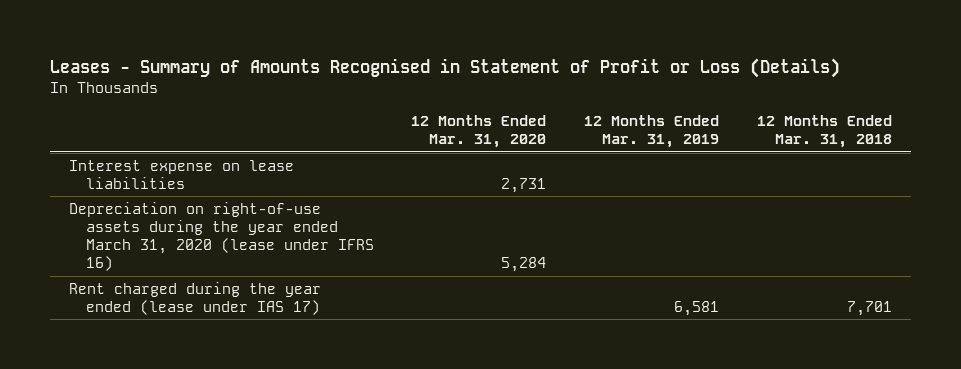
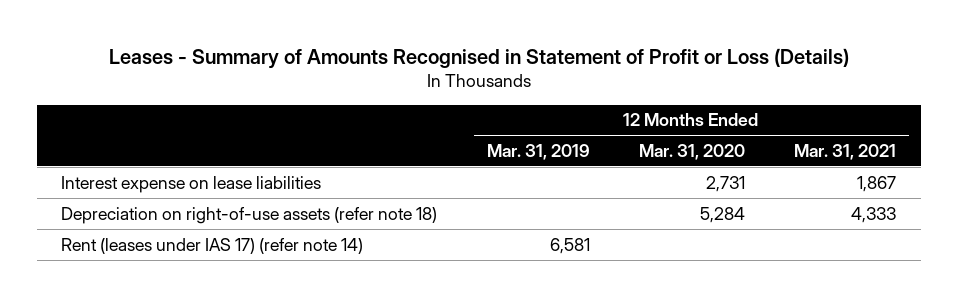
[756,115,892,149] 12 Months Ended Mar. 31, 2018 -> none
none -> [794,144,897,161] Mar. 31, 2021
[68,201,374,272] Depreciation on right-of-use assets during the year ended March 31, 2020 (lease under IFRS 16) -> [61,206,438,224] Depreciation on right-of-use assets (refer note 18)
[68,281,321,315] Rent charged during the year ended (lease under IAS 17) -> [61,237,364,254] Rent (leases under IAS 17) (refer note 14)

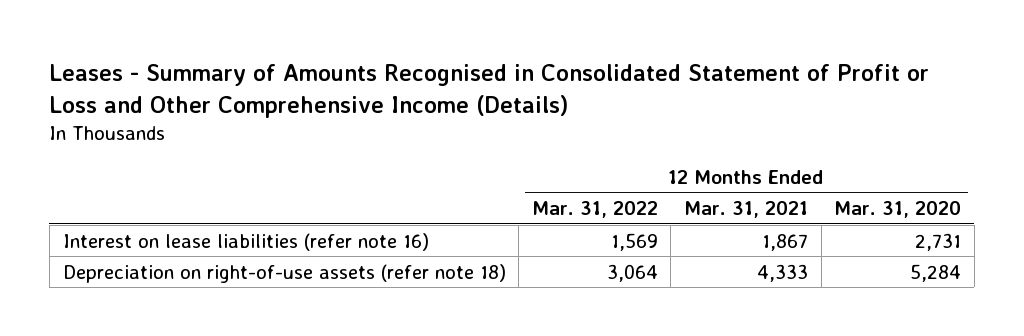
[108,47,849,69] Leases - Summary of Amounts Recognised in Statement of Profit or Loss (Details) -> [49,64,930,118] Leases - Summary of Amounts Recognised in Consolidated Statement of Profit or Loss and Other Comprehensive Income (Details)
[486,144,590,161] Mar. 31, 2019 -> none
none -> [531,201,658,219] Mar. 31, 2022
[61,175,322,193] Interest expense on lease liabilities -> [62,232,429,251] Interest on lease liabilities (refer note 16)
[61,237,364,254] Rent (leases under IAS 17) (refer note 14) -> none

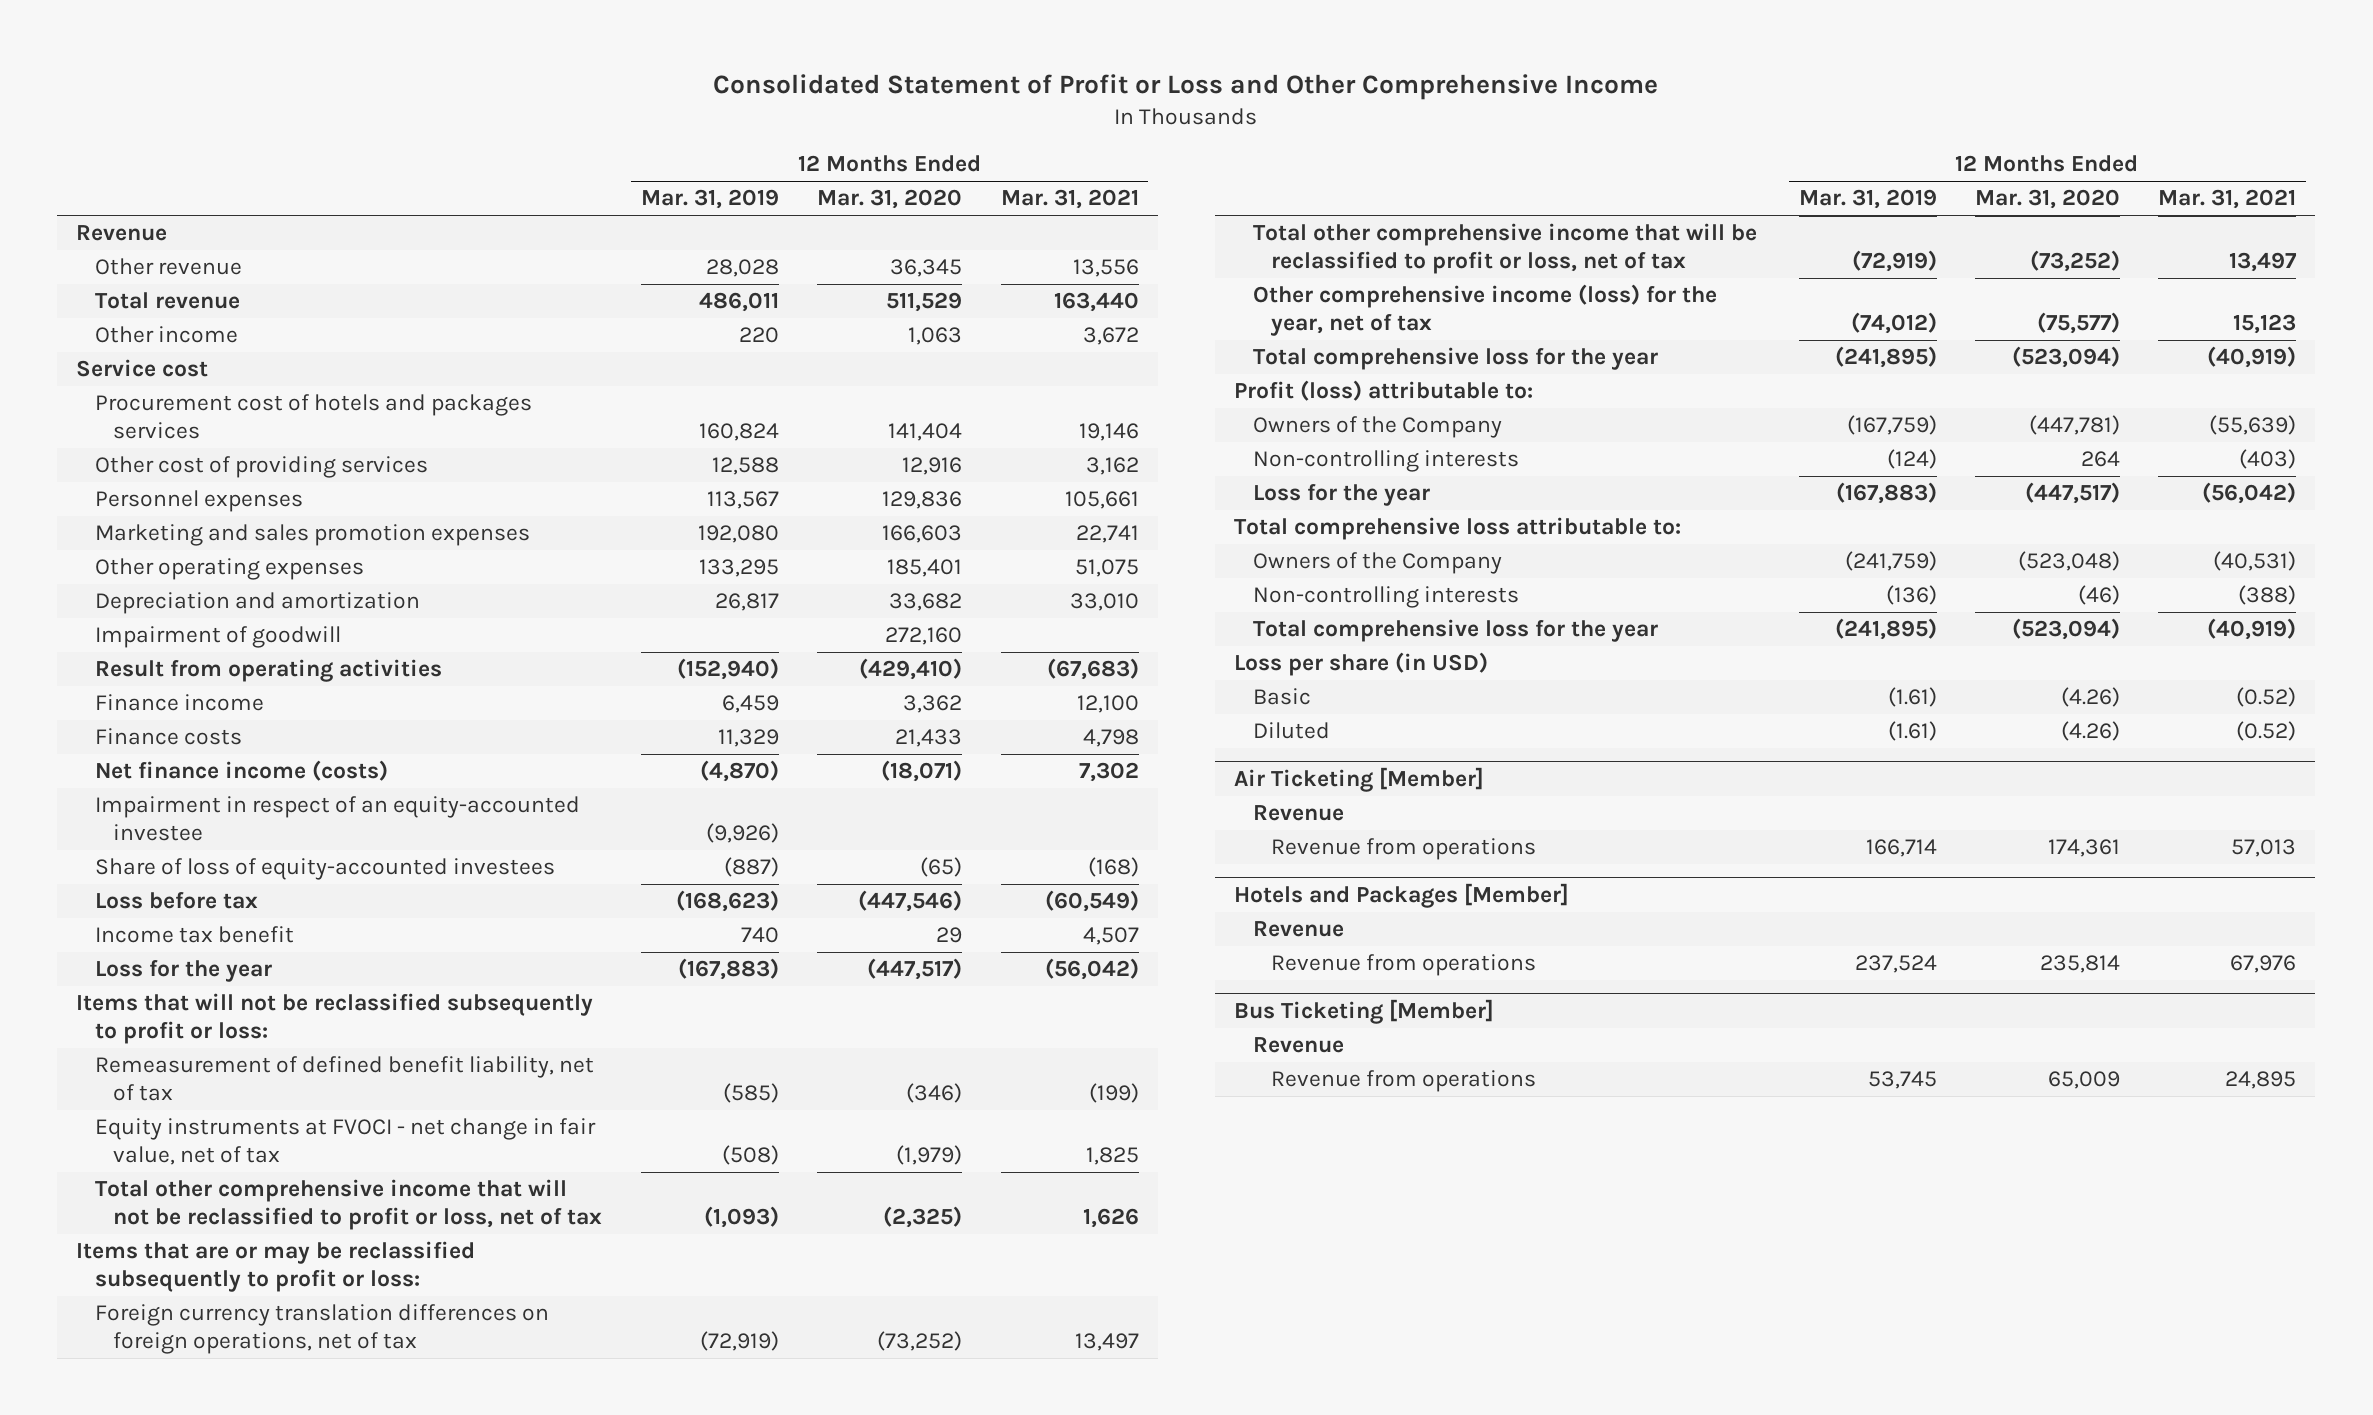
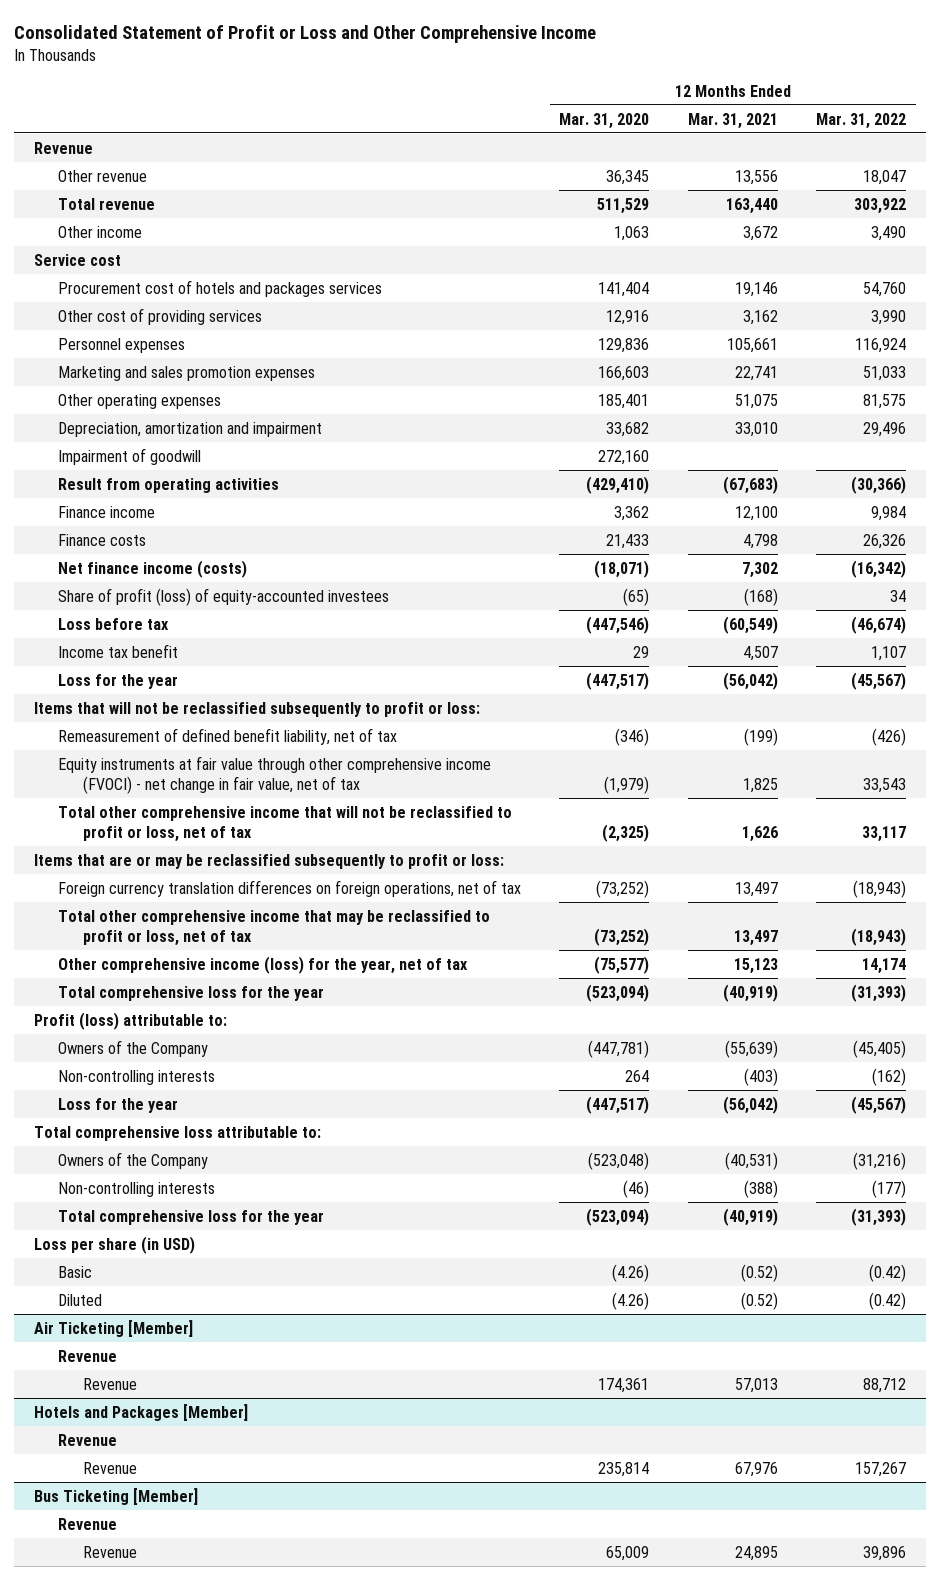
[640,189,779,210] Mar. 31, 2019 -> none
none -> [816,112,907,129] Mar. 31, 2022
[94,592,420,615] Depreciation and amortization -> [58,421,323,437] Depreciation, amortization and impairment
[94,796,580,841] Impairment in respect of an equity-accounted investee -> none
[94,858,555,881] Share of loss of equity-accounted investees -> [58,587,390,606] Share of profit (loss) of equity-accounted investees
[94,1118,596,1165] Equity instruments at FVOCI - net change in fair value, net of tax -> [58,755,492,795] Equity instruments at fair value through other comprehensive income (FVOCI) - net change in fair value, net of tax
[1252,223,1757,274] Total other comprehensive income that will be reclassified to profit or loss, net of tax -> [58,909,491,947] Total other comprehensive income that may be reclassified to profit or loss, net of tax
[1271,838,1537,861] Revenue from operations -> [82,1377,137,1390] Revenue
[1271,954,1537,977] Revenue from operations -> [82,1461,137,1474] Revenue
[1271,1070,1537,1093] Revenue from operations -> [82,1545,137,1558] Revenue

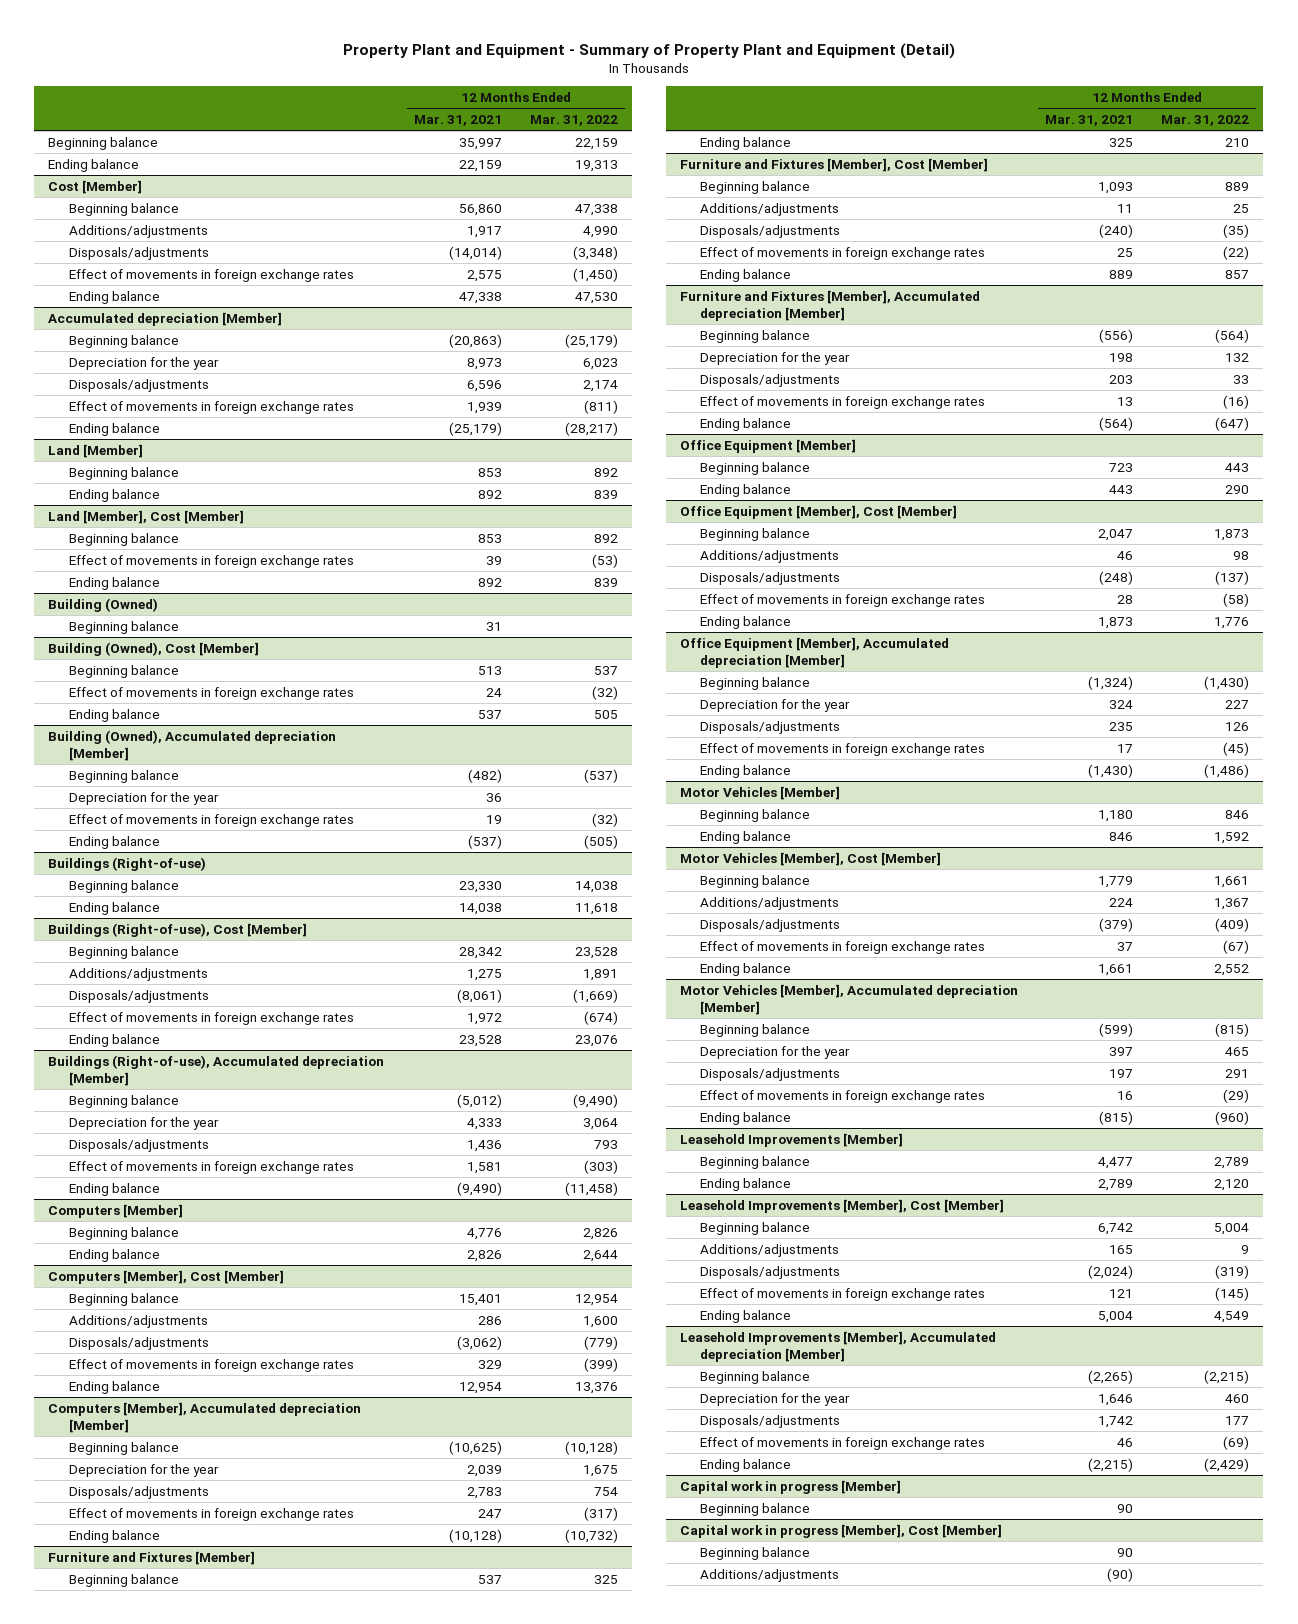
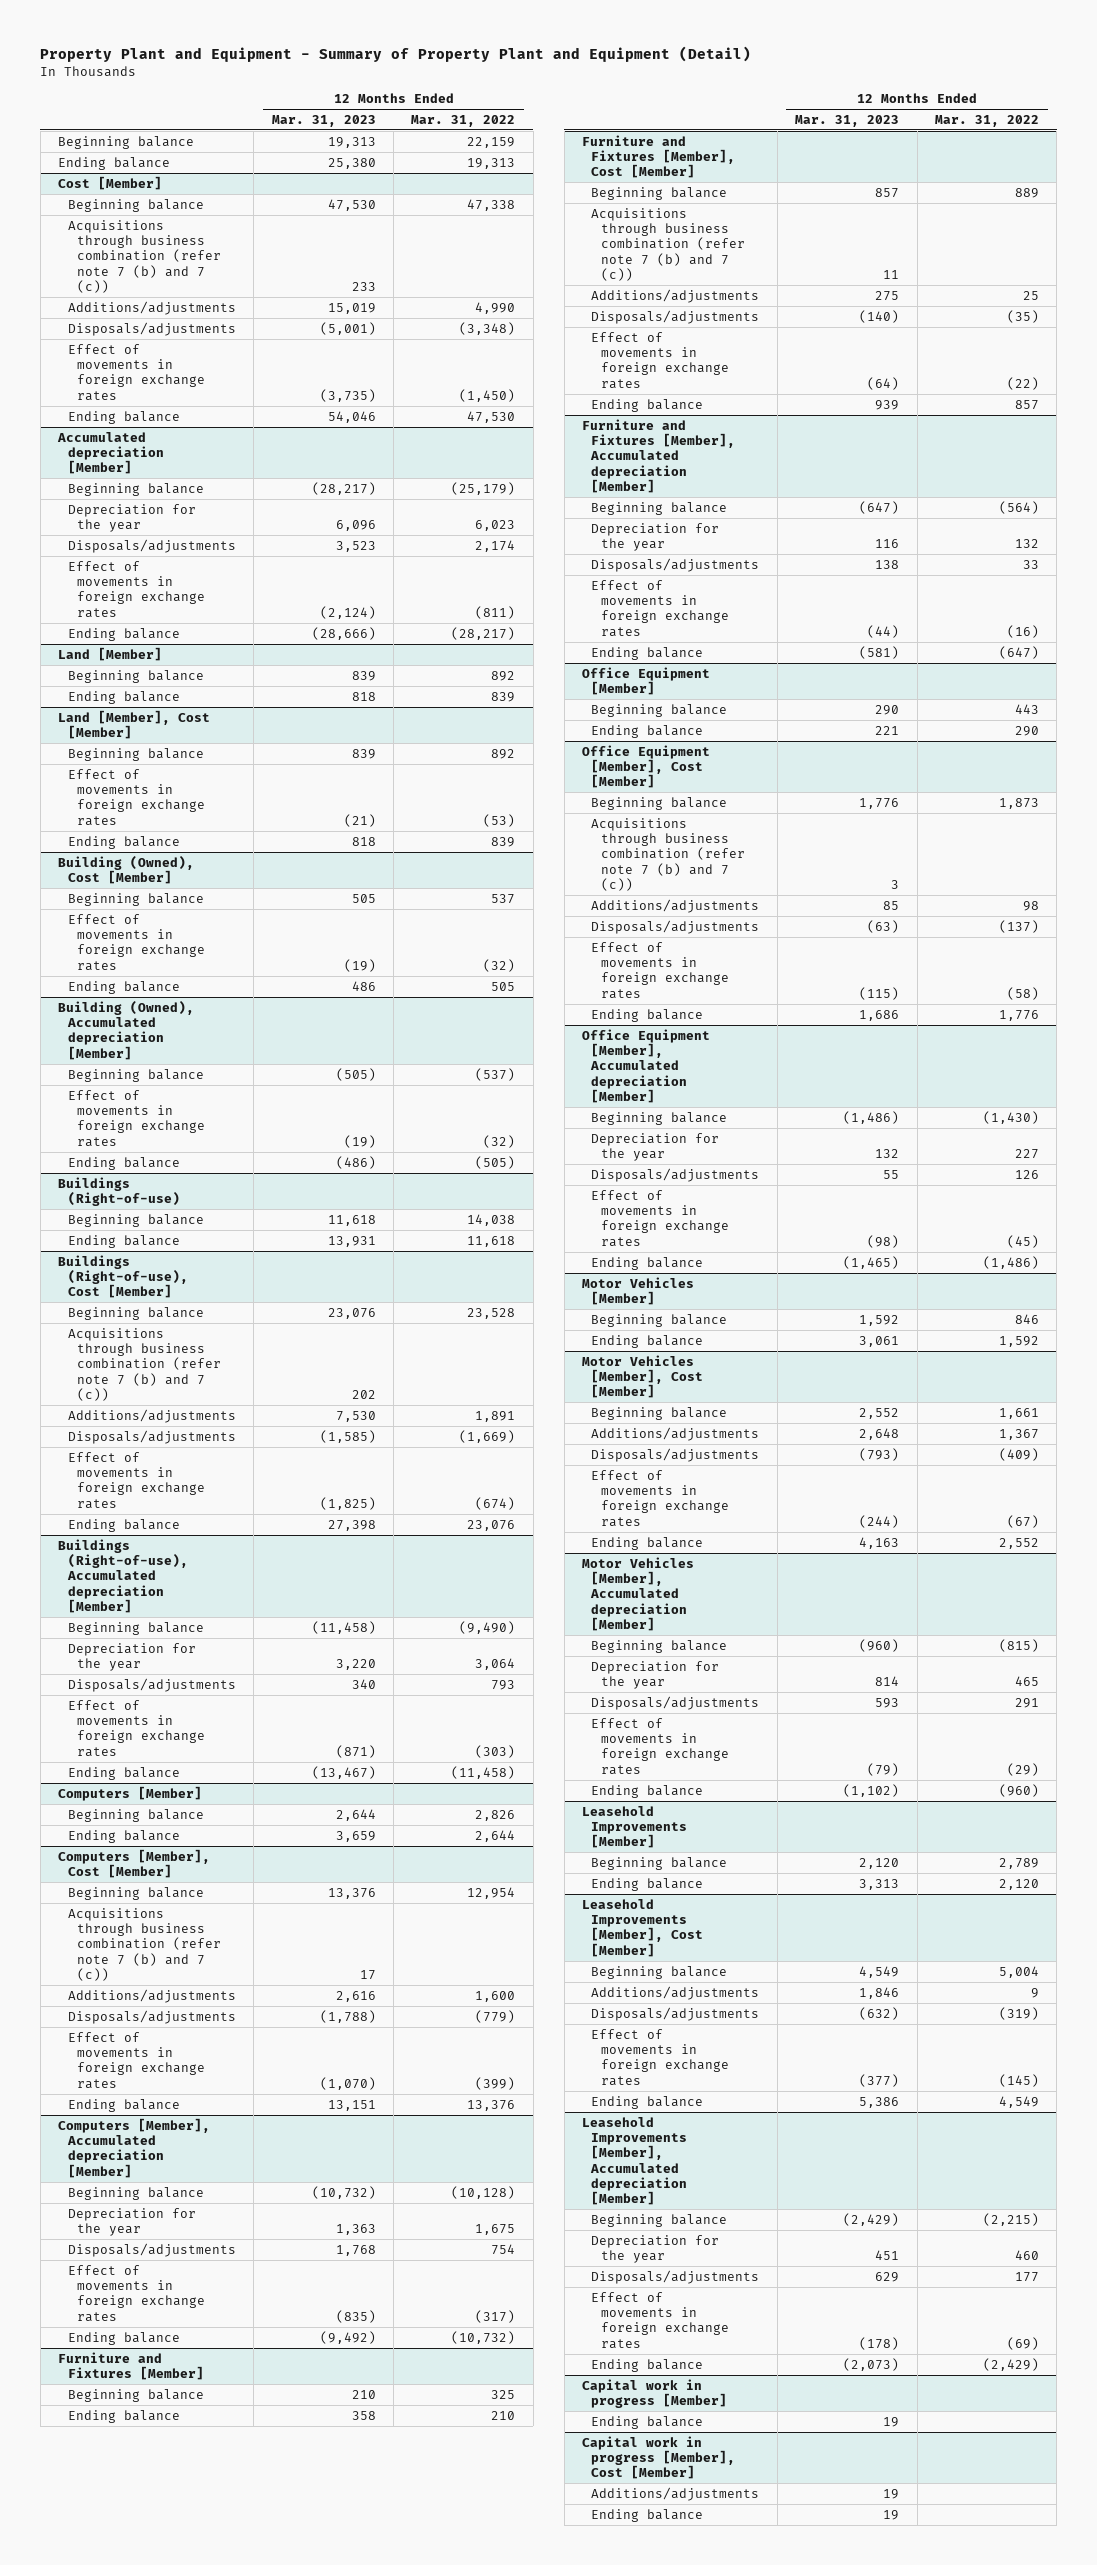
[414,115,503,127] Mar. 31, 2021 -> none
none -> [271,114,376,127] Mar. 31, 2023
none -> [67,219,222,293] Acquisitions through business combination (refer note 7 (b) and 7 (c))
[48,597,159,612] Building (Owned) -> none
[68,620,179,634] Beginning balance -> none
[68,791,219,805] Depreciation for the year -> none
none -> [67,1327,222,1401] Acquisitions through business combination (refer note 7 (b) and 7 (c))
none -> [67,1907,222,1981] Acquisitions through business combination (refer note 7 (b) and 7 (c))
none -> [591,207,745,281] Acquisitions through business combination (refer note 7 (b) and 7 (c))
none -> [591,817,745,891] Acquisitions through business combination (refer note 7 (b) and 7 (c))
[699,1502,810,1516] Beginning balance -> [591,2415,704,2429] Ending balance
[699,1546,810,1560] Beginning balance -> none
none -> [591,2508,704,2522] Ending balance

